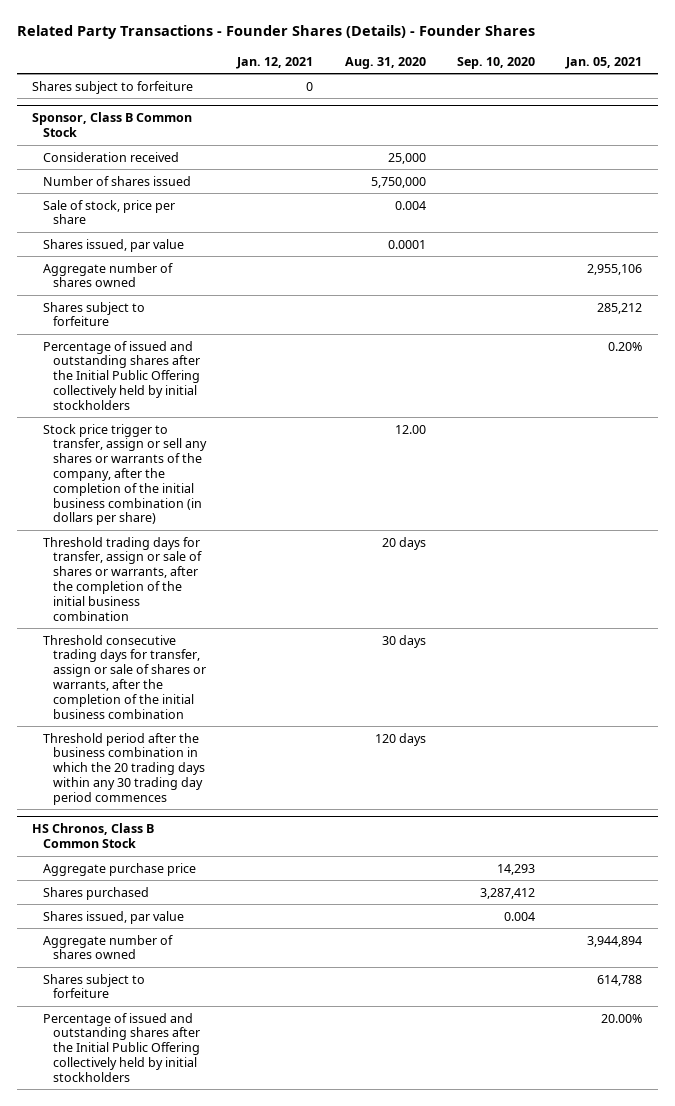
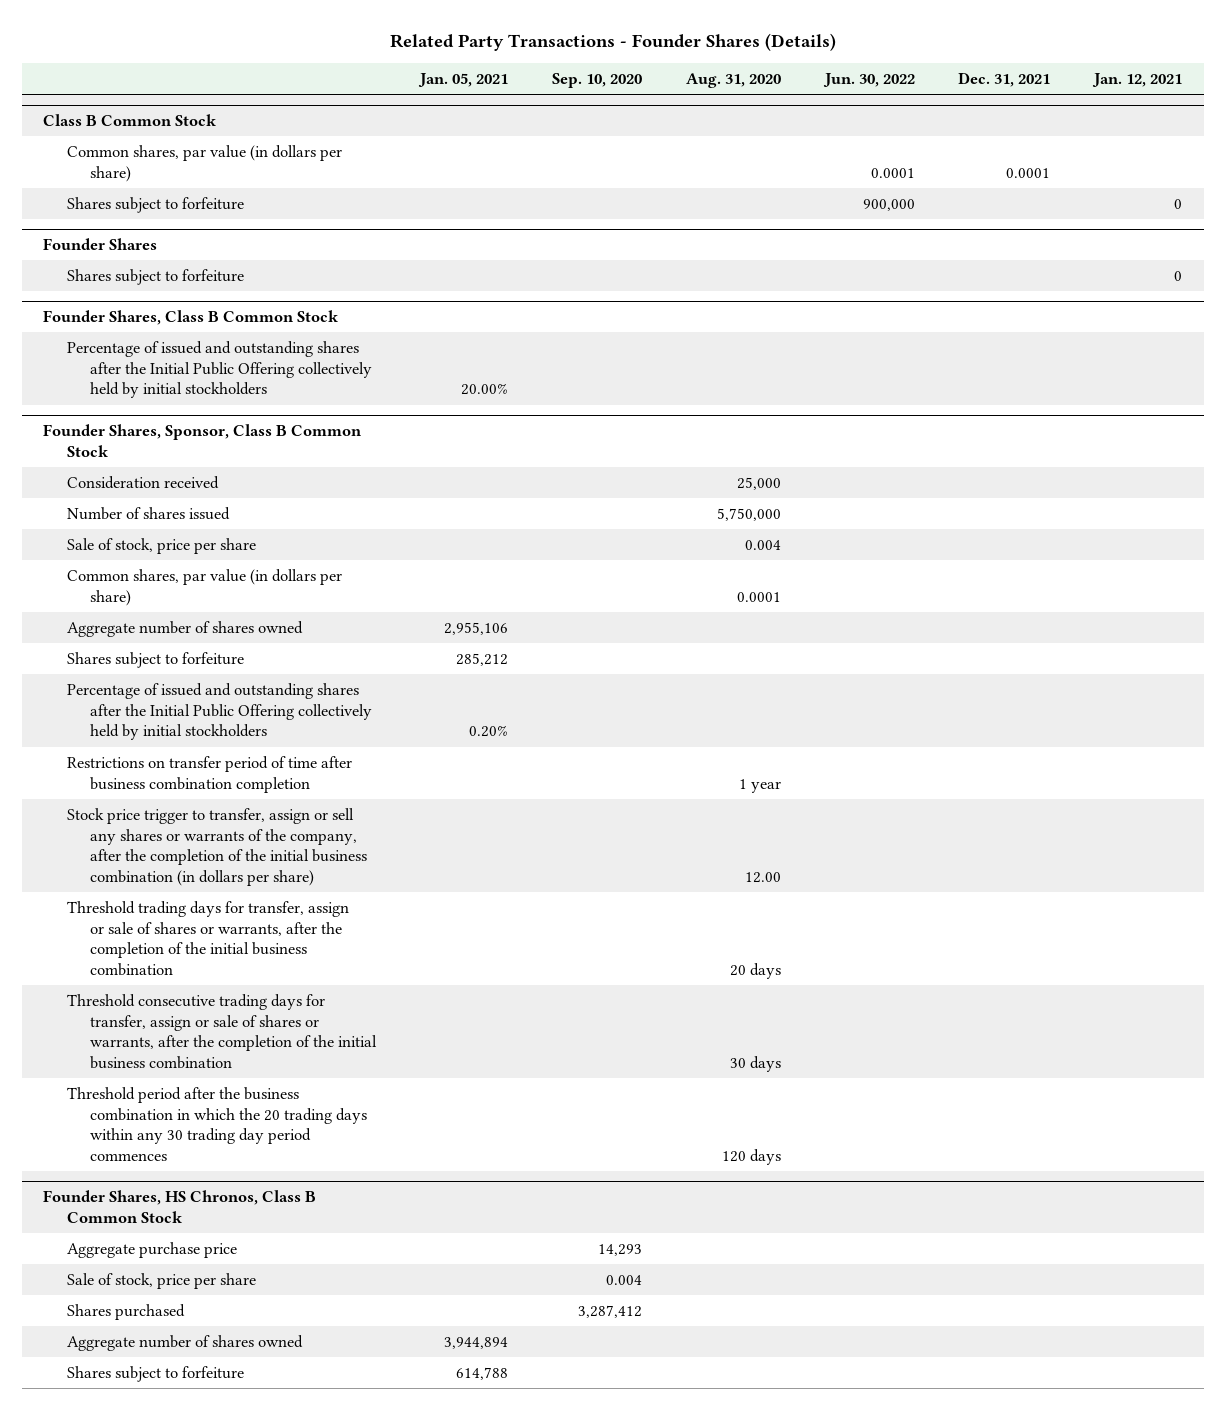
[16,25,535,40] Related Party Transactions - Founder Shares (Details) - Founder Shares -> [389,32,836,51] Related Party Transactions - Founder Shares (Details)
none -> [822,72,915,87] Jun. 30, 2022
none -> [958,71,1051,87] Dec. 31, 2021
[32,80,194,94] Shares subject to forfeiture -> none
none -> [43,114,217,127] Class B Common Stock
none -> [66,144,342,182] Common shares, par value (in dollars per share)
none -> [66,196,244,213] Shares subject to forfeiture
none -> [43,238,158,251] Founder Shares
none -> [66,268,244,285] Shares subject to forfeiture
none -> [43,310,339,326] Founder Shares, Class B Common Stock
none -> [66,340,373,399] Percentage of issued and outstanding shares after the Initial Public Offering collectively held by initial stockholders
[32,112,193,137] Sponsor, Class B Common Stock -> [43,424,363,457] Founder Shares, Sponsor, Class B Common Stock
[42,238,184,252] Shares issued, par value -> none
none -> [66,568,342,606] Common shares, par value (in dollars per share)
none -> [66,755,352,793] Restrictions on transfer period of time after business combination completion
[32,823,155,848] HS Chronos, Class B Common Stock -> [43,1190,317,1223] Founder Shares, HS Chronos, Class B Common Stock
none -> [66,1272,256,1289] Sale of stock, price per share
[42,910,184,924] Shares issued, par value -> none
[42,1012,201,1082] Percentage of issued and outstanding shares after the Initial Public Offering collectively held by initial stockholders -> none

